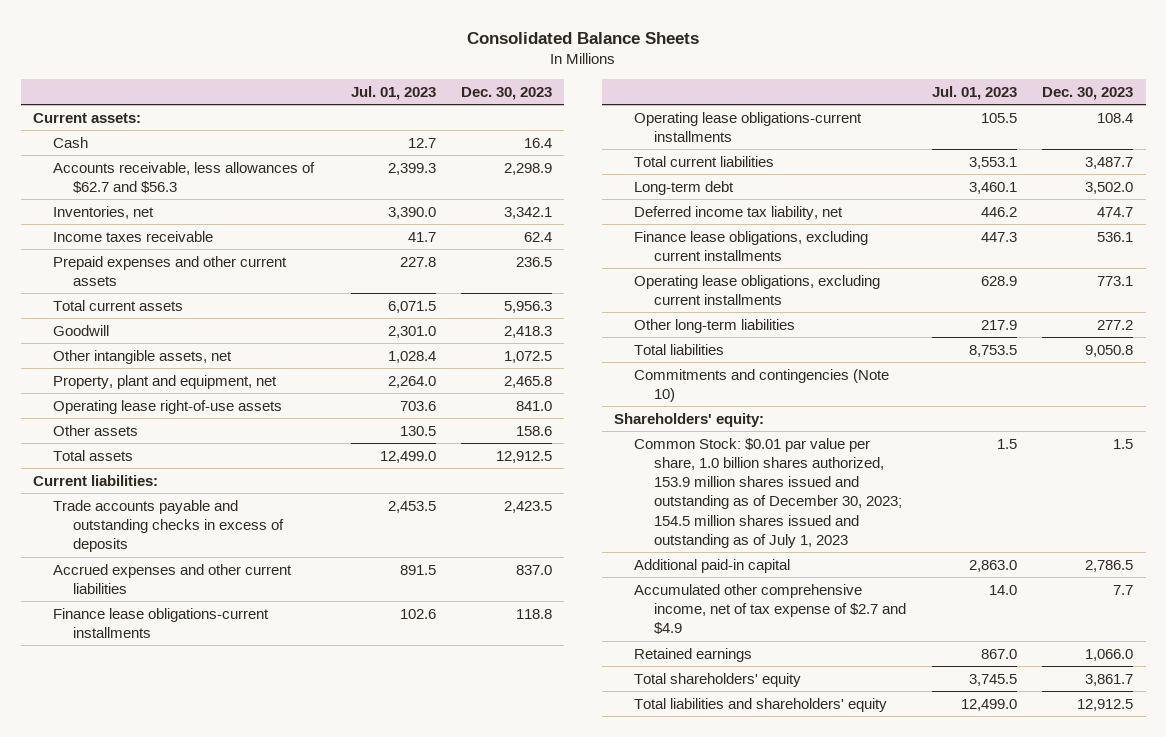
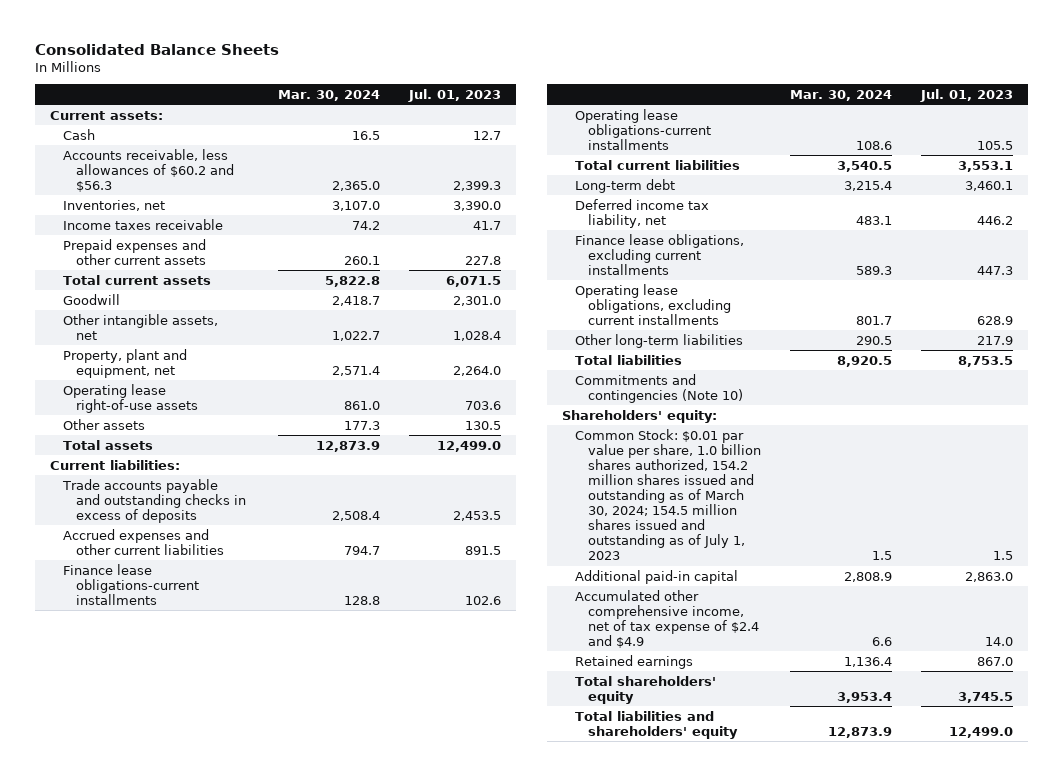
[460,86,552,100] Dec. 30, 2023 -> none
none -> [278,89,381,101] Mar. 30, 2024
[53,161,316,193] Accounts receivable, less allowances of $62.7 and $56.3 -> [63,148,235,192] Accounts receivable, less allowances of $60.2 and $56.3
[634,437,903,548] Common Stock: $0.01 par value per share, 1.0 billion shares authorized, 153.9 million shares issued and outstanding as of December 30, 2023; 154.5 million shares issued and outstanding as of July 1, 2023 -> [574,428,762,561] Common Stock: $0.01 par value per share, 1.0 billion shares authorized, 154.2 million shares issued and outstanding as of March 30, 2024; 154.5 million shares issued and outstanding as of July 1, 2023
[634,583,907,635] Accumulated other comprehensive income, net of tax expense of $2.7 and $4.9 -> [574,589,760,648] Accumulated other comprehensive income, net of tax expense of $2.4 and $4.9

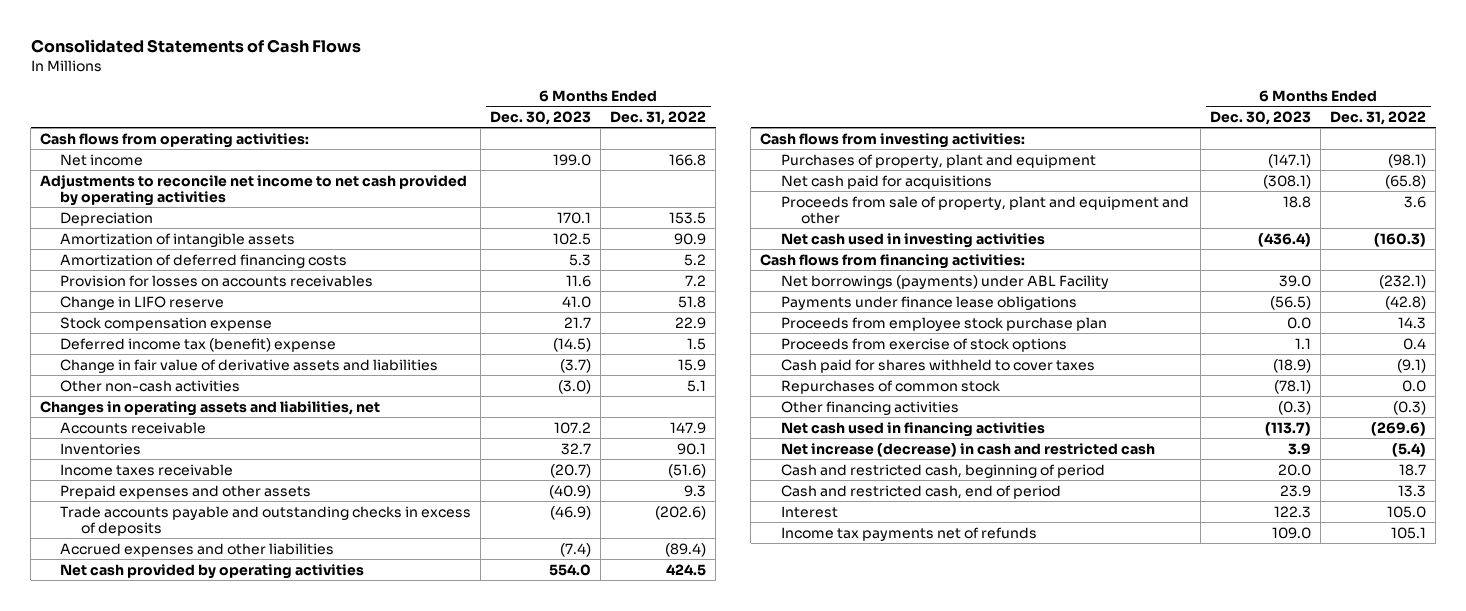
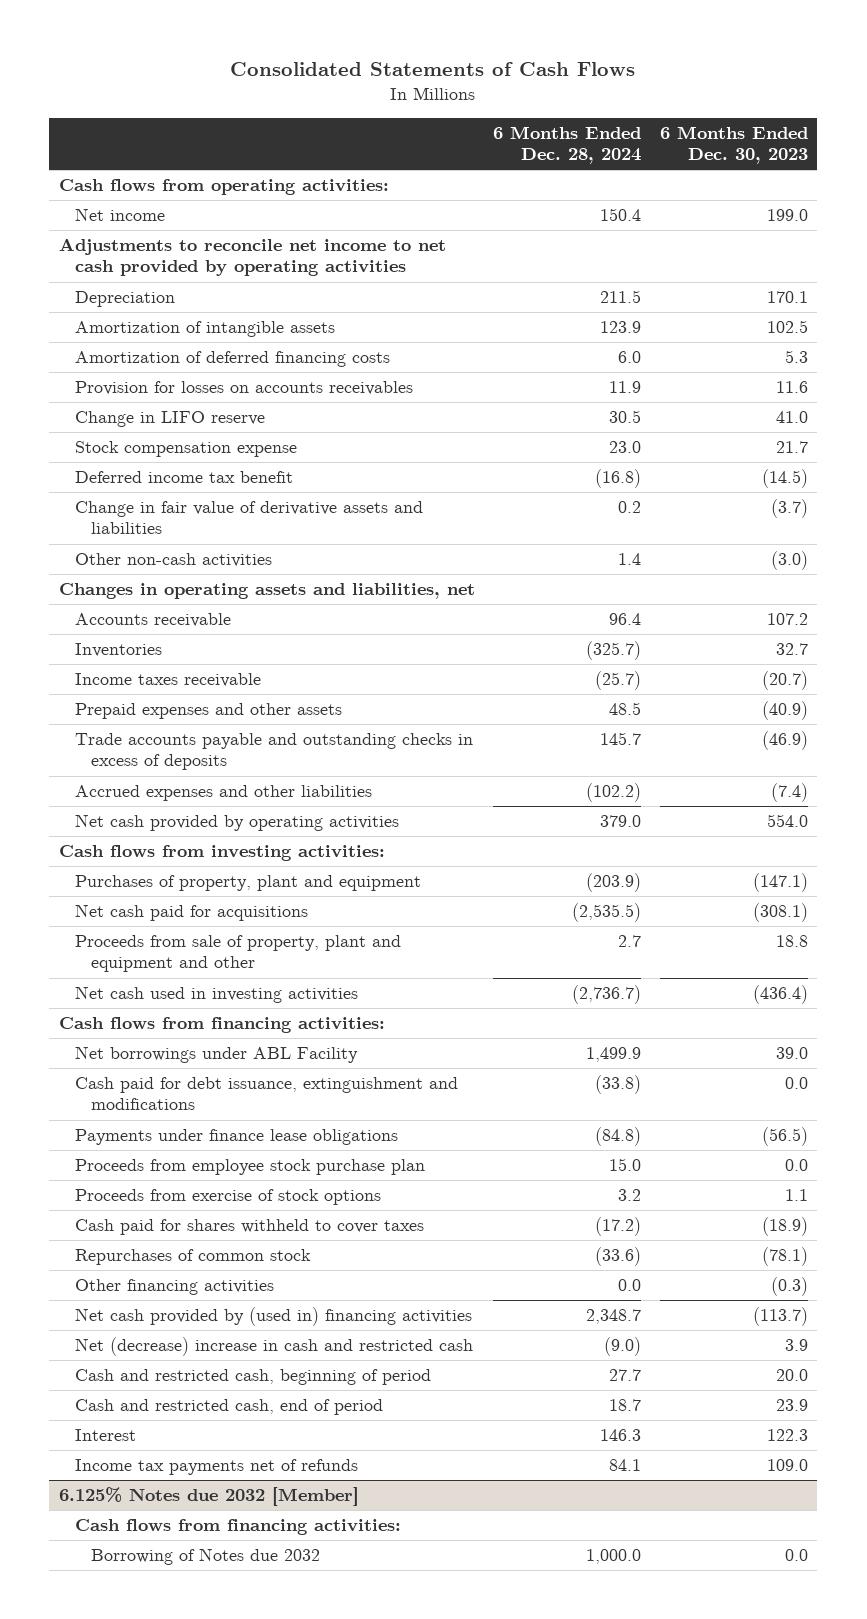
[610,111,707,126] Dec. 31, 2022 -> none
none -> [493,125,642,164] 6 Months Ended Dec. 28, 2024
[60,337,337,352] Deferred income tax (benefit) expense -> [74,471,293,484] Deferred income tax benefit
[780,274,1109,289] Net borrowings (payments) under ABL Facility -> [74,1046,358,1064] Net borrowings under ABL Facility
none -> [74,1077,458,1111] Cash paid for debt issuance, extinguishment and modifications
[780,421,1045,437] Net cash used in financing activities -> [74,1307,472,1327] Net cash provided by (used in) financing activities
[780,442,1155,457] Net increase (decrease) in cash and restricted cash -> [74,1337,473,1357] Net (decrease) increase in cash and restricted cash
none -> [58,1487,359,1507] 6.125% Notes due 2032 [Member]
none -> [74,1519,401,1536] Cash flows from financing activities:
none -> [91,1548,321,1566] Borrowing of Notes due 2032

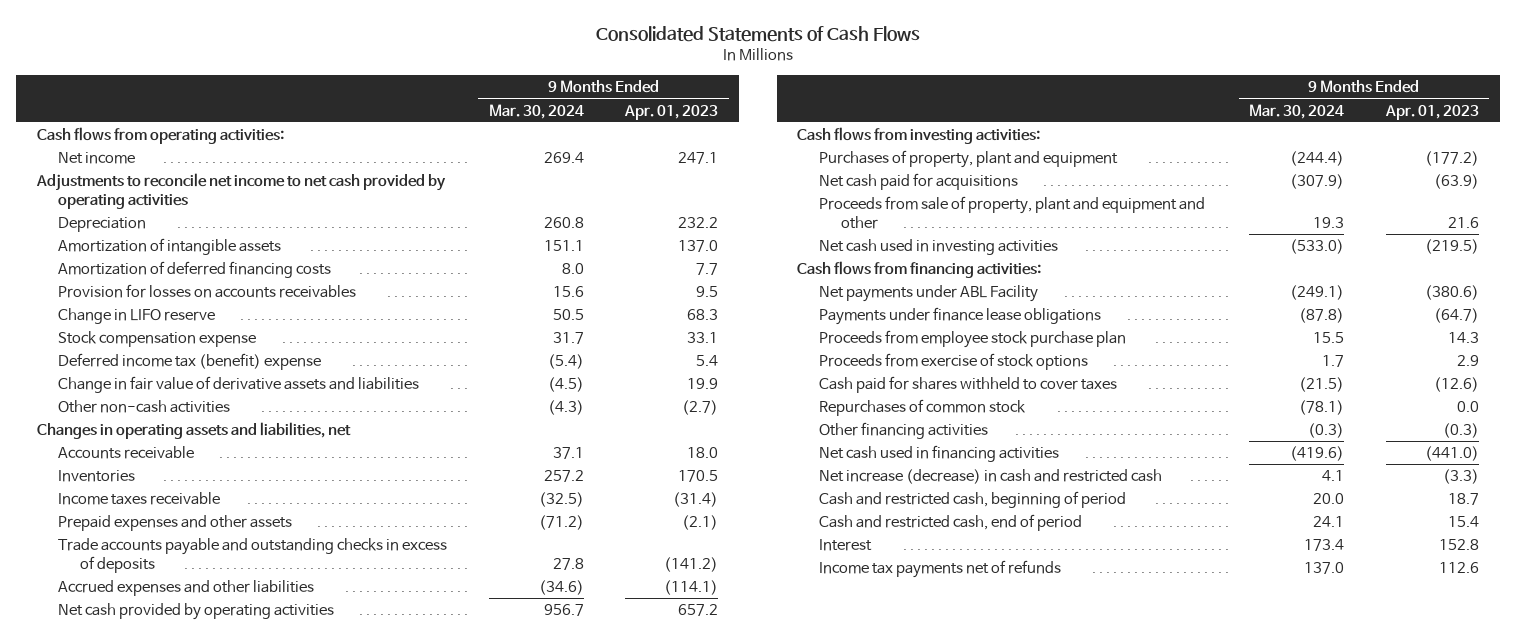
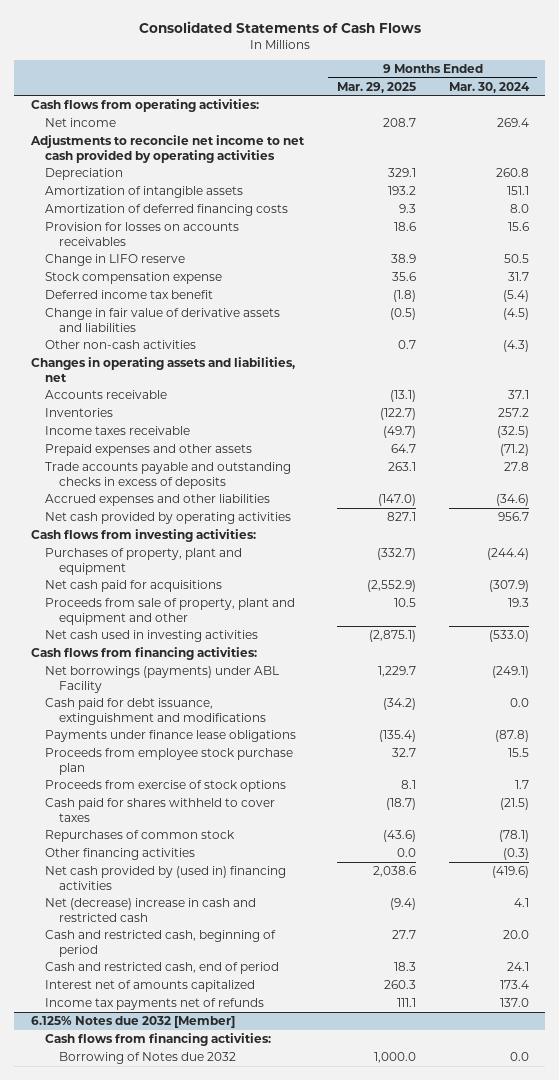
[624,104,719,120] Apr. 01, 2023 -> none
none -> [336,81,416,93] Mar. 29, 2025
[58,353,322,371] Deferred income tax (benefit) expense -> [44,289,213,299] Deferred income tax benefit
[818,285,1038,303] Net payments under ABL Facility -> [44,665,279,693] Net borrowings (payments) under ABL Facility
none -> [44,697,267,725] Cash paid for debt issuance, extinguishment and modifications
[818,445,1059,463] Net cash used in financing activities -> [44,865,286,890] Net cash provided by (used in) financing activities
[818,469,1162,485] Net increase (decrease) in cash and restricted cash -> [44,897,256,922] Net (decrease) increase in cash and restricted cash
[818,539,872,552] Interest -> [44,979,255,992] Interest net of amounts capitalized
none -> [30,1015,235,1028] 6.125% Notes due 2032 [Member]
none -> [44,1032,271,1046] Cash flows from financing activities:
none -> [59,1051,237,1064] Borrowing of Notes due 2032

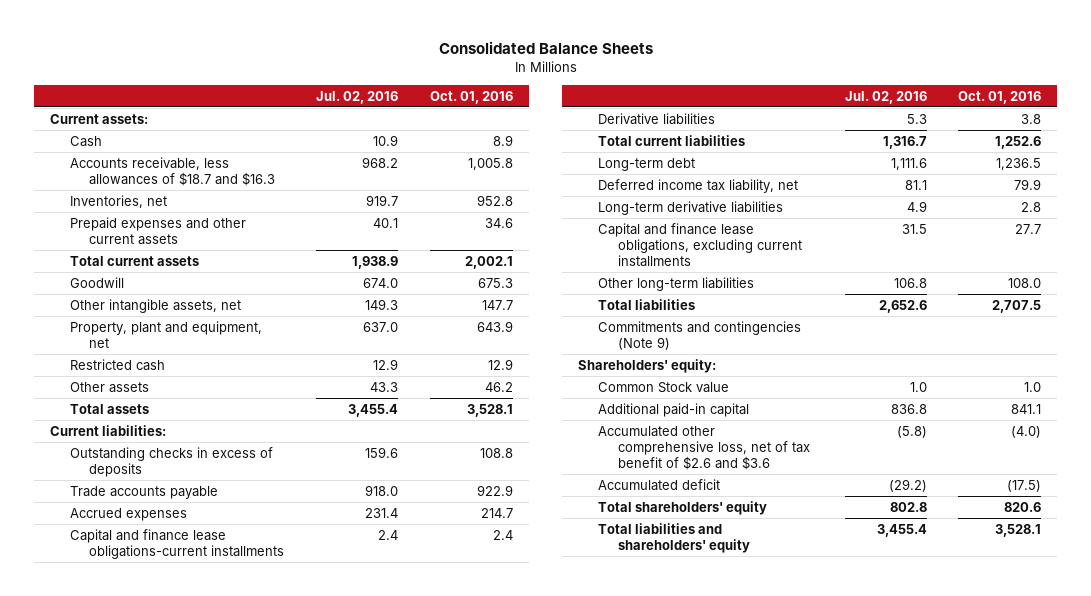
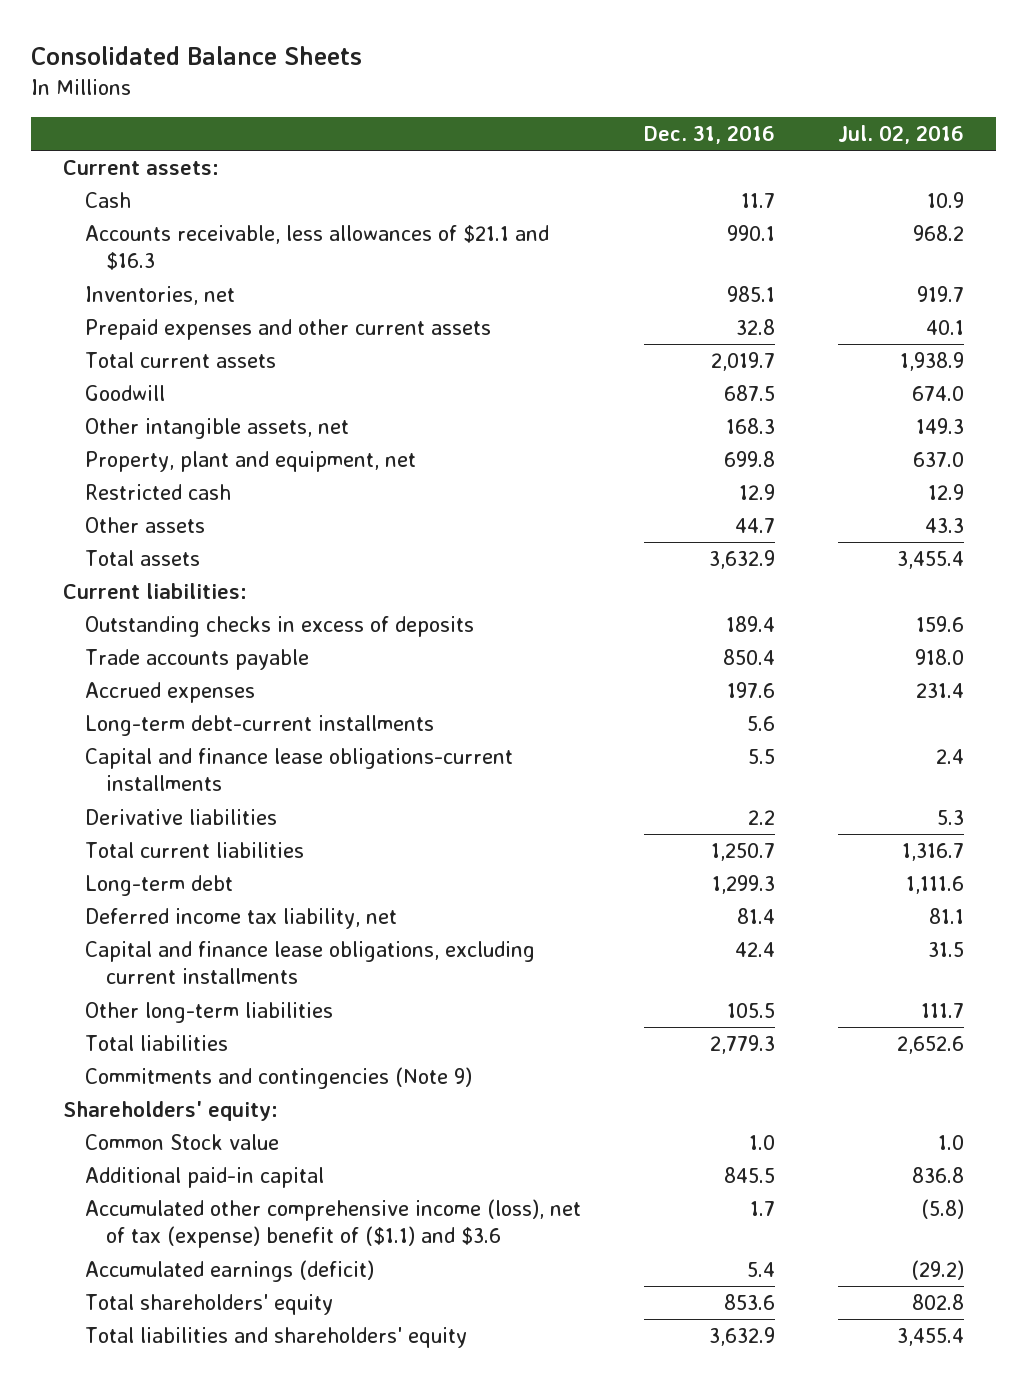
[430,90,514,104] Oct. 01, 2016 -> none
none -> [643,125,775,145] Dec. 31, 2016
[69,156,276,186] Accounts receivable, less allowances of $18.7 and $16.3 -> [84,225,549,271] Accounts receivable, less allowances of $21.1 and $16.3
none -> [84,715,434,737] Long-term debt-current installments
[597,200,783,215] Long-term derivative liabilities -> none
[893,277,927,288] 106.8 -> [921,1003,965,1019] 111.7
[597,425,810,470] Accumulated other comprehensive loss, net of tax benefit of $2.6 and $3.6 -> [84,1199,581,1249] Accumulated other comprehensive income (loss), net of tax (expense) benefit of ($1.1) and $3.6
[597,478,720,491] Accumulated deficit -> [84,1260,374,1283] Accumulated earnings (deficit)

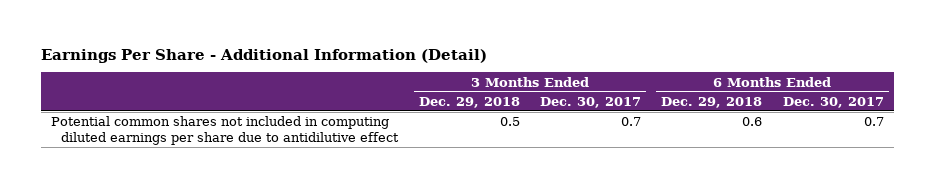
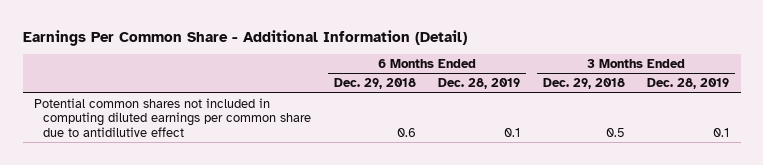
[40,48,487,63] Earnings Per Share - Additional Information (Detail) -> [22,29,467,46] Earnings Per Common Share - Additional Information (Detail)
[539,96,641,108] Dec. 30, 2017 -> none
[782,96,884,108] Dec. 30, 2017 -> none
none -> [438,78,521,90] Dec. 28, 2019
none -> [647,78,730,90] Dec. 28, 2019
[50,116,400,145] Potential common shares not included in computing diluted earnings per share due to antidilutive effect -> [33,97,312,137] Potential common shares not included in computing diluted earnings per common share due to antidilutive effect

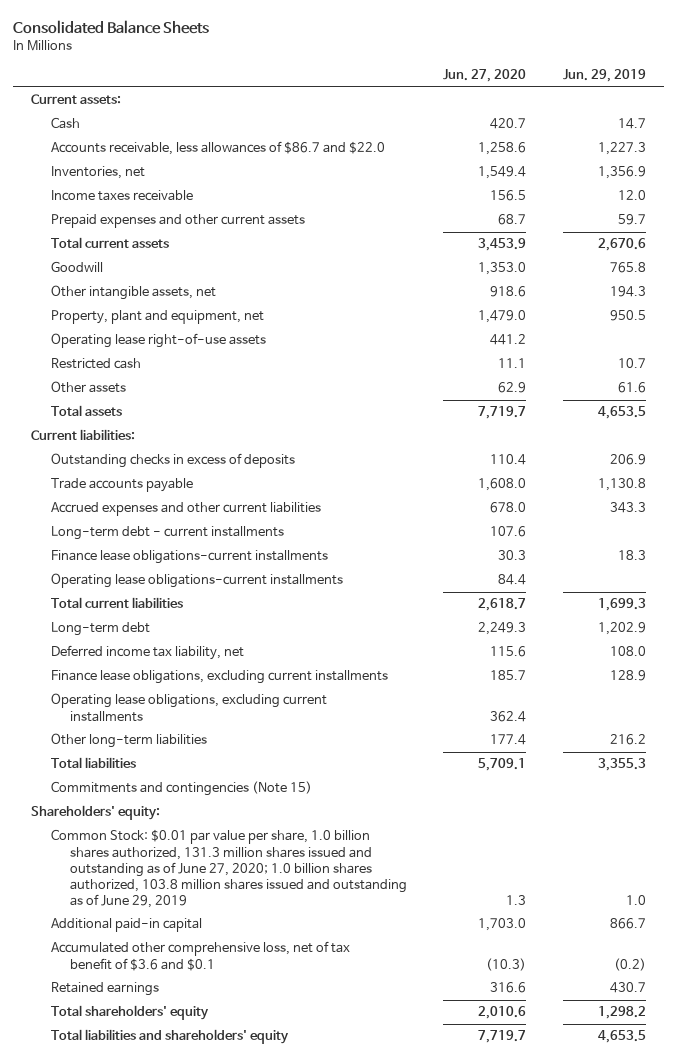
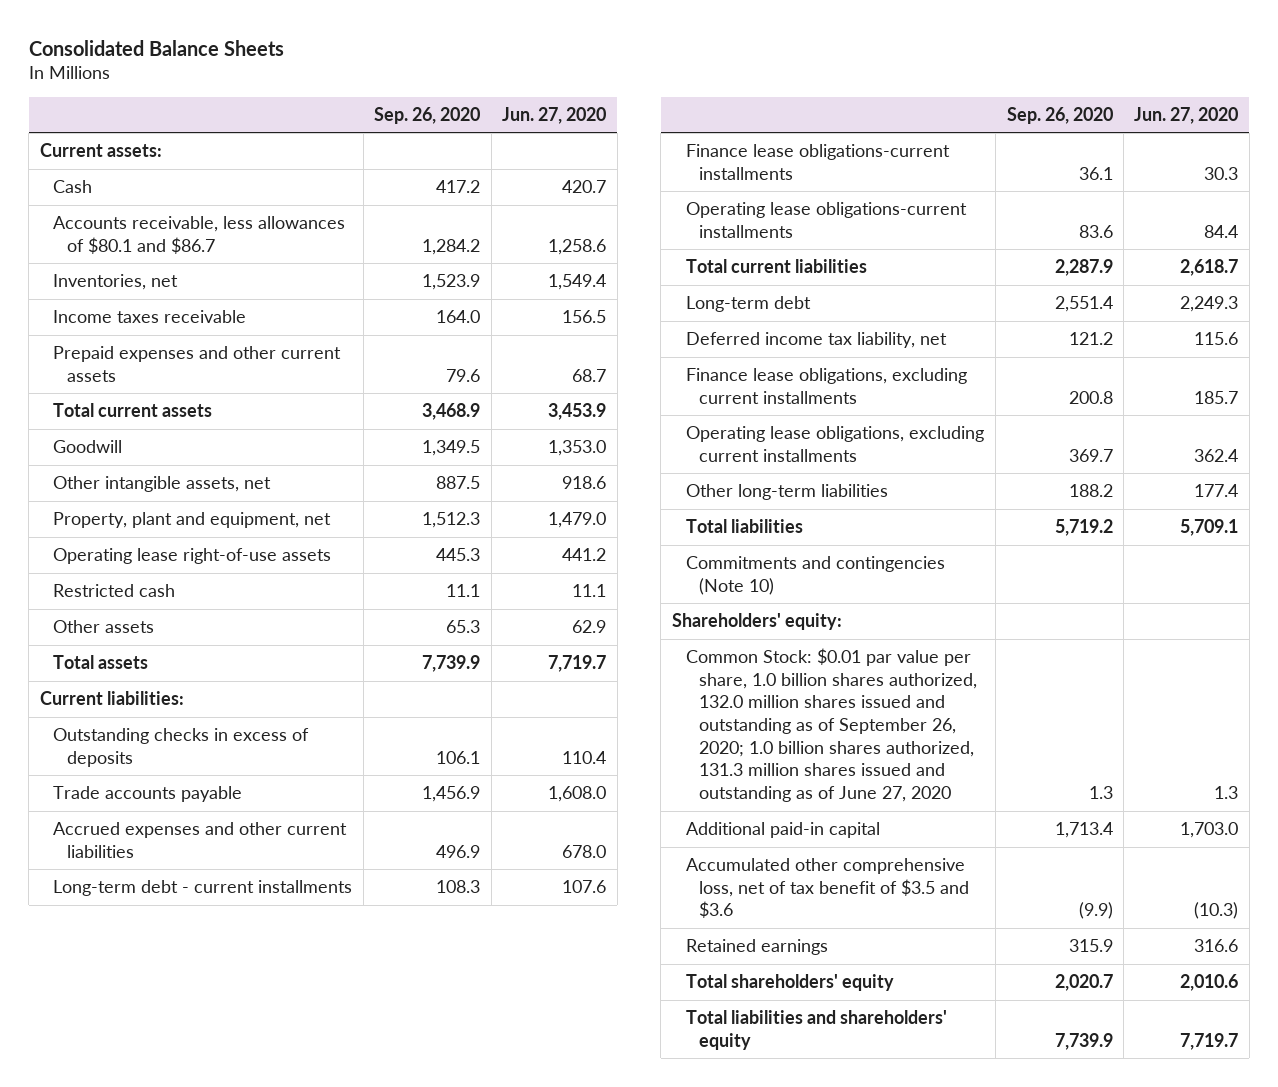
[562,69,646,83] Jun. 29, 2019 -> none
none -> [374,106,481,124] Sep. 26, 2020
[50,141,385,156] Accounts receivable, less allowances of $86.7 and $22.0 -> [53,216,346,254] Accounts receivable, less allowances of $80.1 and $86.7
[50,781,312,797] Commitments and contingencies (Note 15) -> [685,556,945,595] Commitments and contingencies (Note 10)
[50,829,407,908] Common Stock: $0.01 par value per share, 1.0 billion shares authorized, 131.3 million shares issued and outstanding as of June 27, 2020; 1.0 billion shares authorized, 103.8 million shares issued and outstanding as of June 29, 2019 -> [685,648,978,803] Common Stock: $0.01 par value per share, 1.0 billion shares authorized, 132.0 million shares issued and outstanding as of September 26, 2020; 1.0 billion shares authorized, 131.3 million shares issued and outstanding as of June 27, 2020
[50,941,350,971] Accumulated other comprehensive loss, net of tax benefit of $3.6 and $0.1 -> [685,858,970,919] Accumulated other comprehensive loss, net of tax benefit of $3.5 and $3.6

